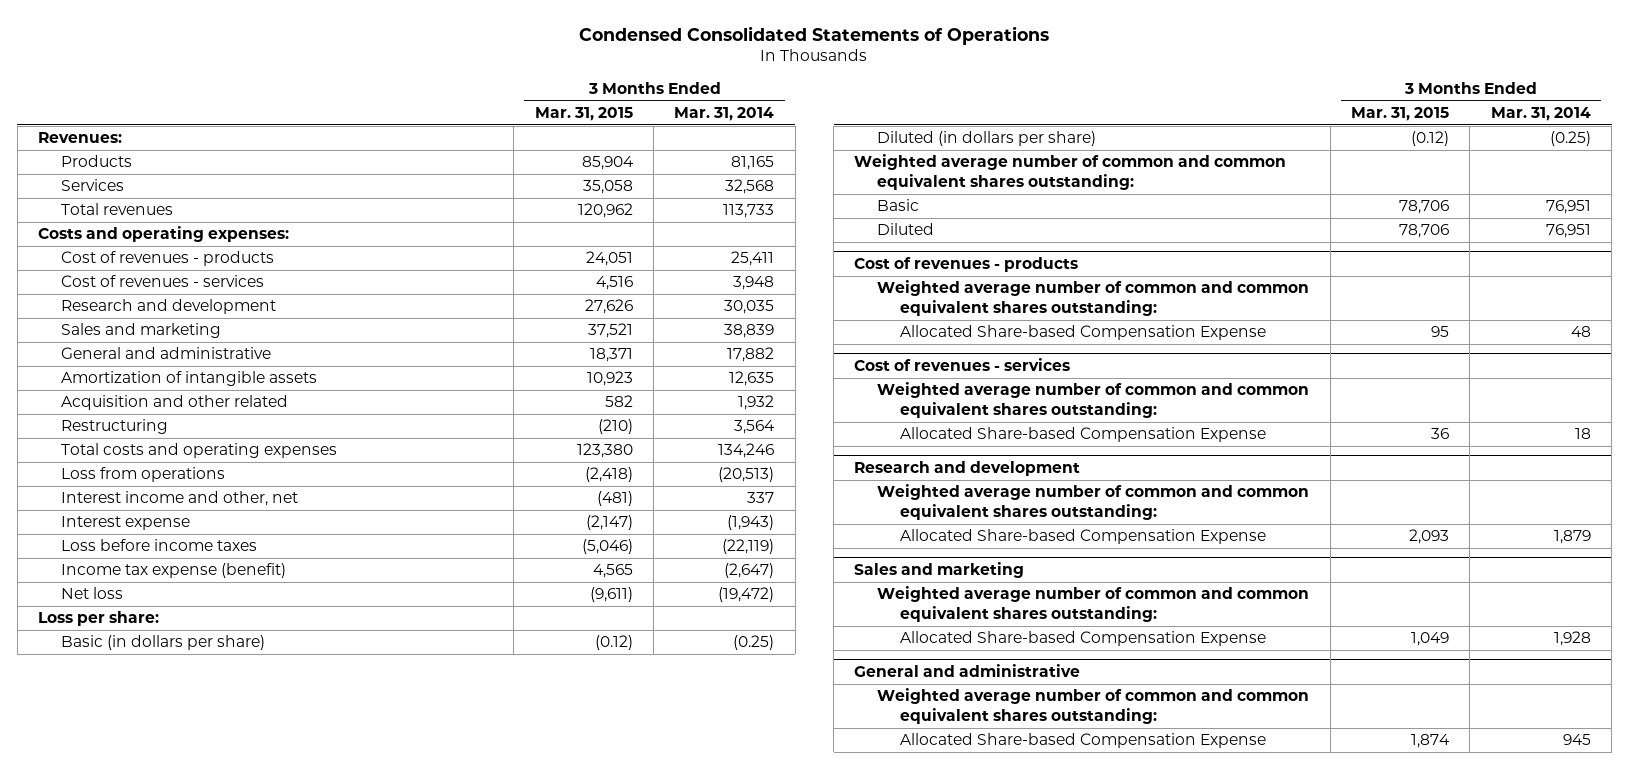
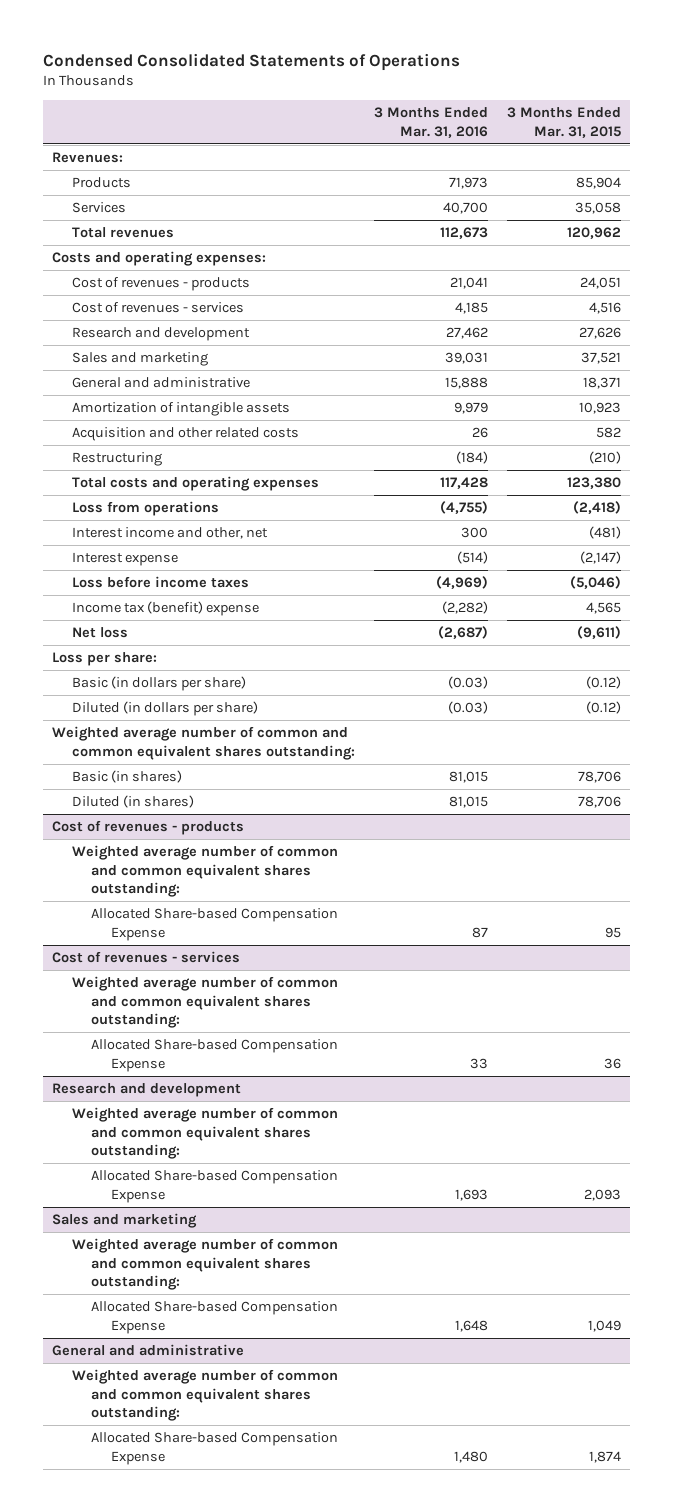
[674,107,775,122] Mar. 31, 2014 -> none
none -> [373,107,488,138] 3 Months Ended Mar. 31, 2016
[60,395,288,411] Acquisition and other related -> [71,427,299,442] Acquisition and other related costs
[60,563,286,579] Income tax expense (benefit) -> [71,601,259,617] Income tax (benefit) expense
[877,199,920,212] Basic -> [71,770,182,784] Basic (in shares)
[877,223,935,236] Diluted -> [71,795,194,809] Diluted (in shares)

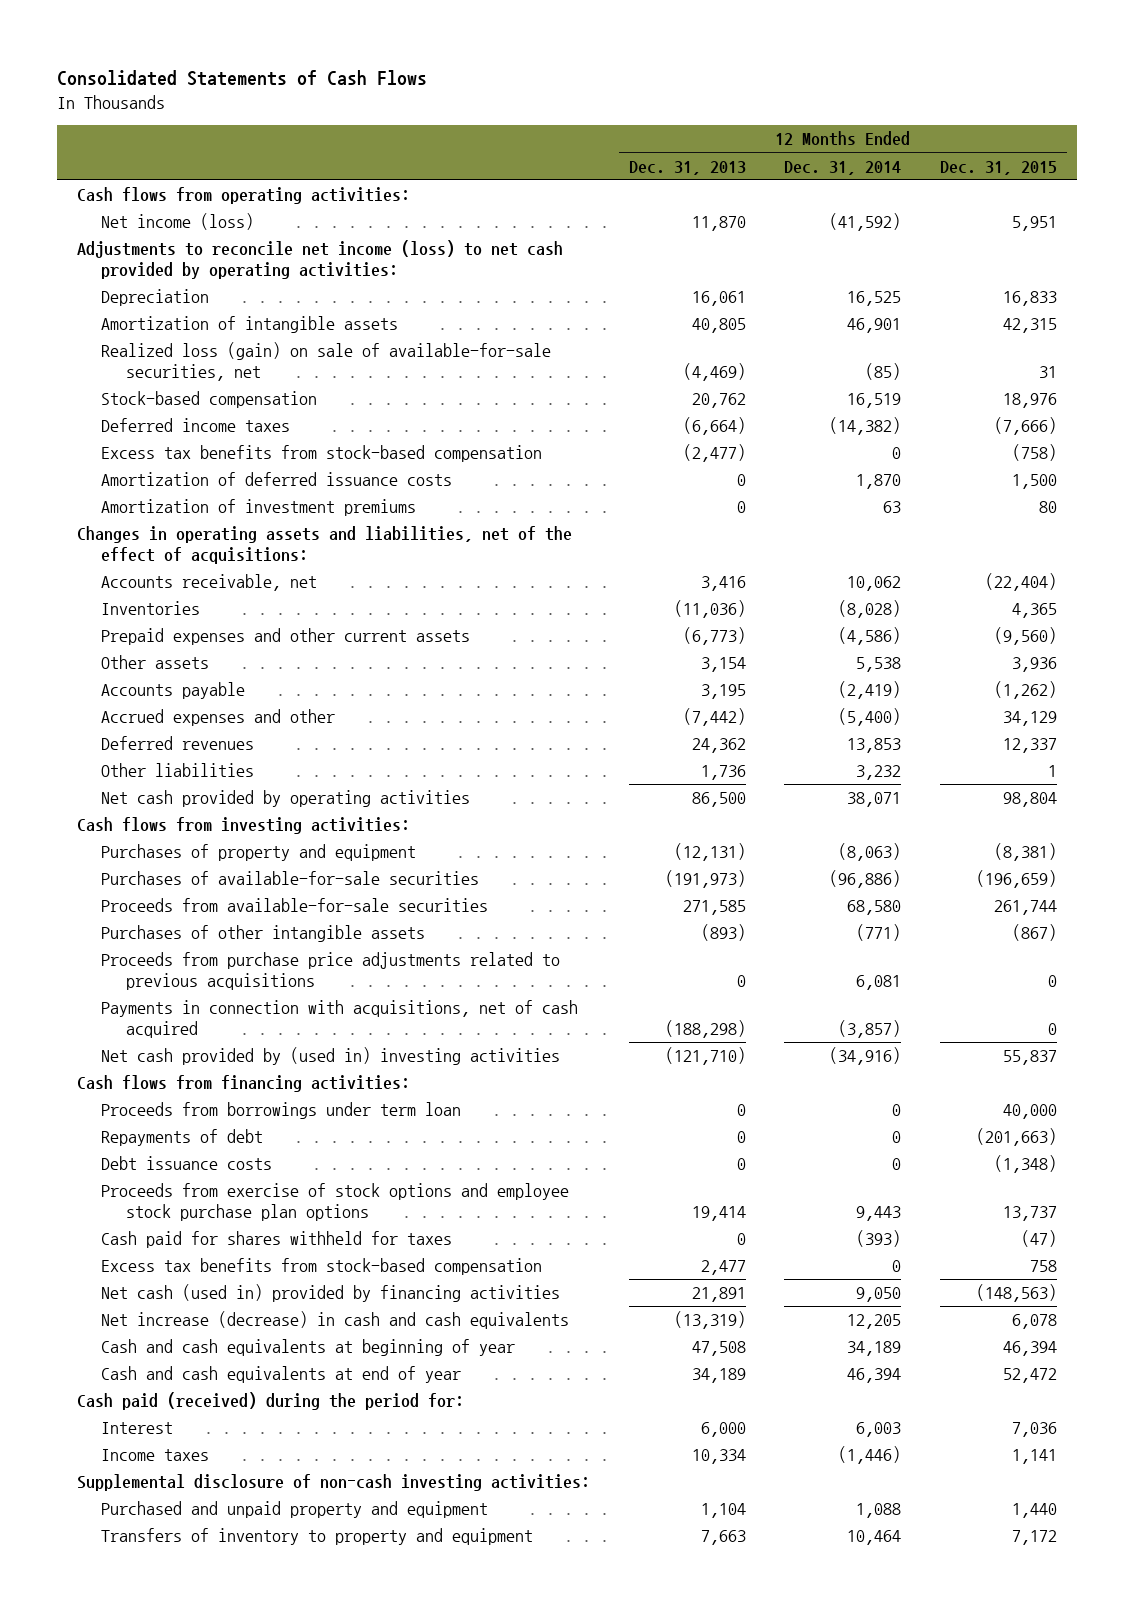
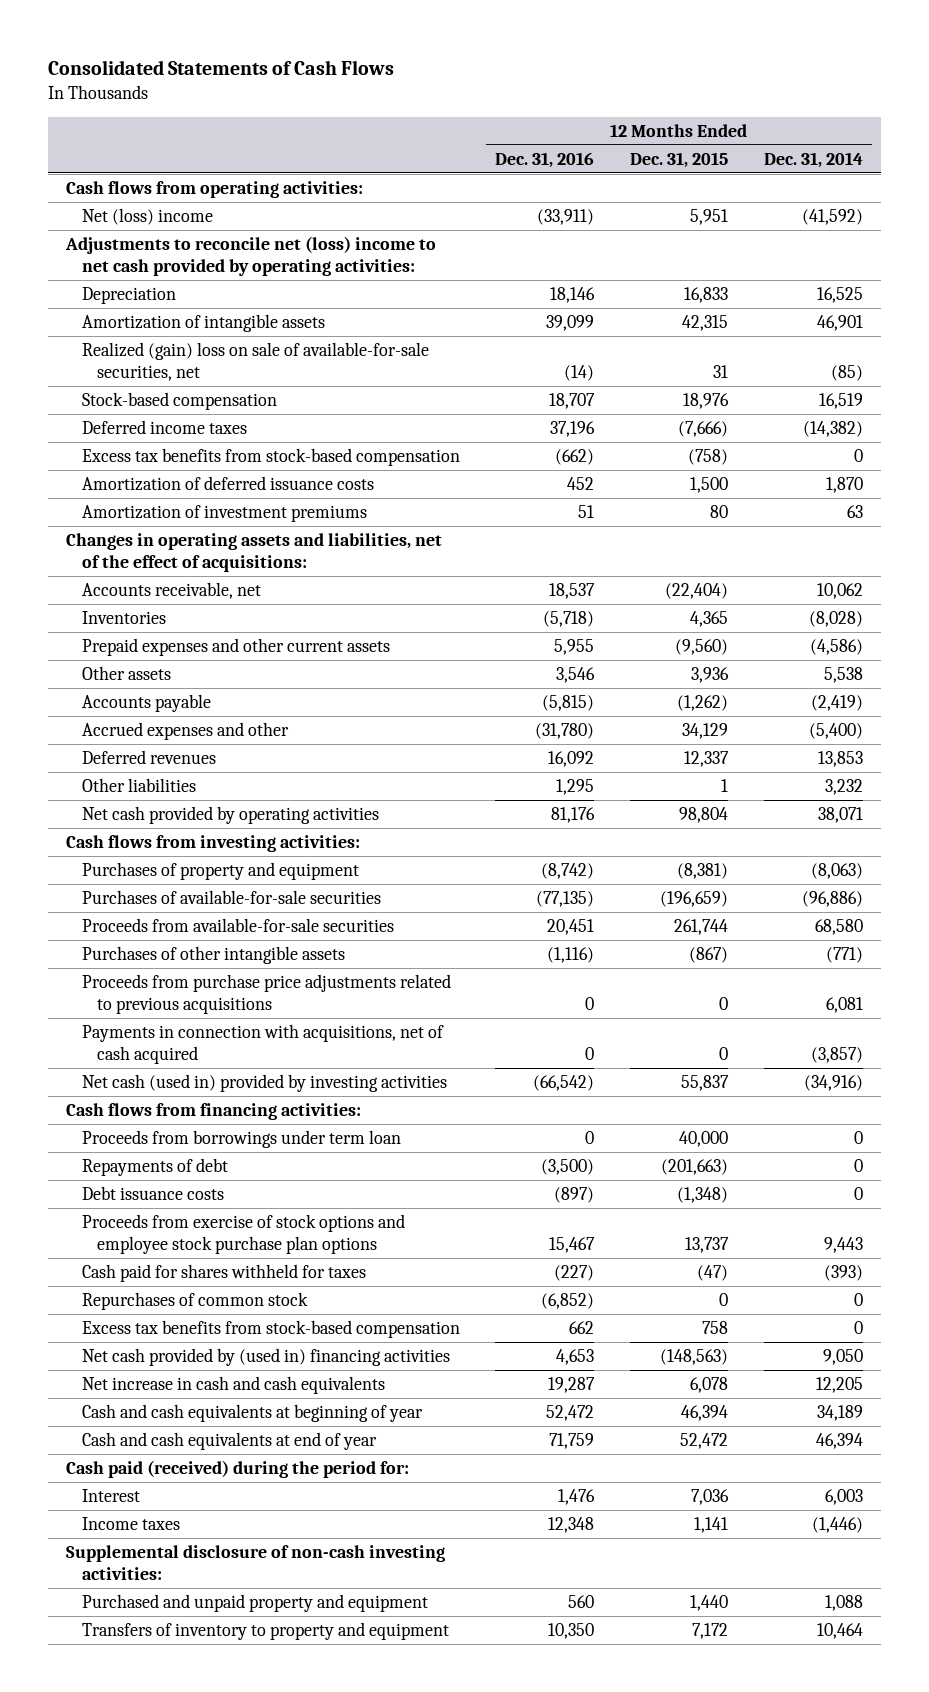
[628,160,746,175] Dec. 31, 2013 -> none
none -> [495,151,595,168] Dec. 31, 2016
[101,213,255,231] Net income (loss) -> [81,208,213,226] Net (loss) income
[76,240,563,279] Adjustments to reconcile net income (loss) to net cash provided by operating activities: -> [65,236,437,277] Adjustments to reconcile net (loss) income to net cash provided by operating activities:
[101,342,552,381] Realized loss (gain) on sale of available-for-sale securities, net -> [81,342,429,382] Realized (gain) loss on sale of available-for-sale securities, net
[101,1047,561,1066] Net cash provided by (used in) investing activities -> [81,1074,447,1093] Net cash (used in) provided by investing activities
none -> [81,1292,308,1311] Repurchases of common stock
[101,1284,561,1303] Net cash (used in) provided by financing activities -> [81,1348,450,1367] Net cash provided by (used in) financing activities
[101,1311,570,1330] Net increase (decrease) in cash and cash equivalents -> [81,1376,385,1395] Net increase in cash and cash equivalents

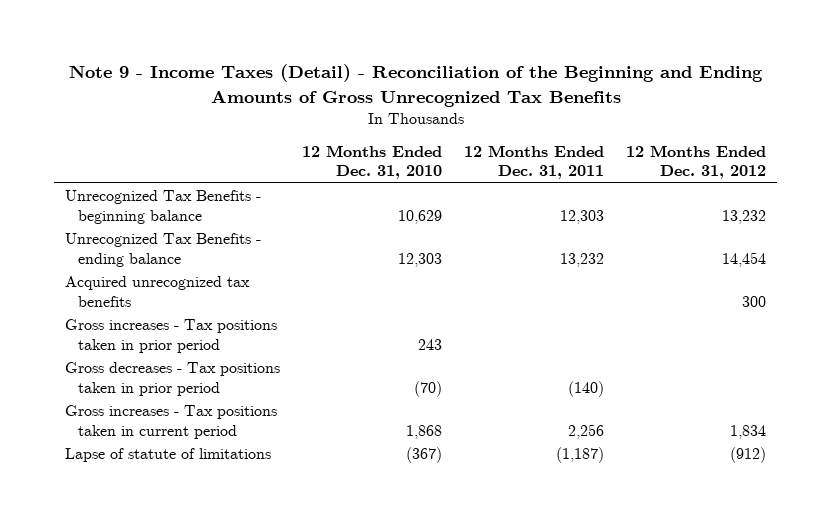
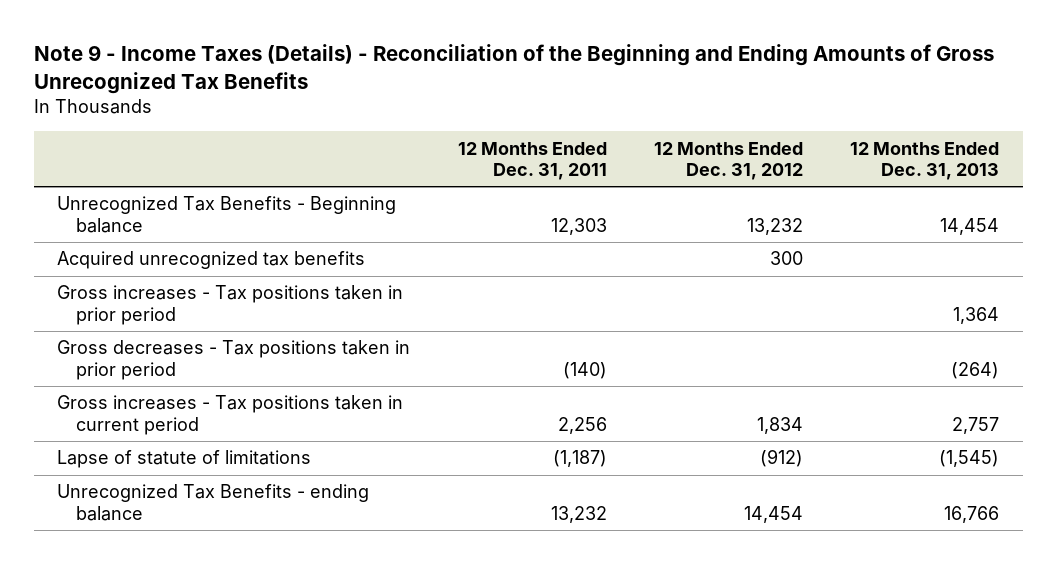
[68,64,763,107] Note 9 - Income Taxes (Detail) - Reconciliation of the Beginning and Ending Amounts of Gross Unrecognized Tax Benefits -> [33,44,994,95] Note 9 - Income Taxes (Details) - Reconciliation of the Beginning and Ending Amounts of Gross Unrecognized Tax Benefits
[302,144,443,180] 12 Months Ended Dec. 31, 2010 -> none
none -> [850,141,1000,181] 12 Months Ended Dec. 31, 2013
[65,190,262,224] Unrecognized Tax Benefits - beginning balance -> [57,196,397,233] Unrecognized Tax Benefits - Beginning balance
[65,233,262,267] Unrecognized Tax Benefits - ending balance -> [57,484,370,521] Unrecognized Tax Benefits - ending balance

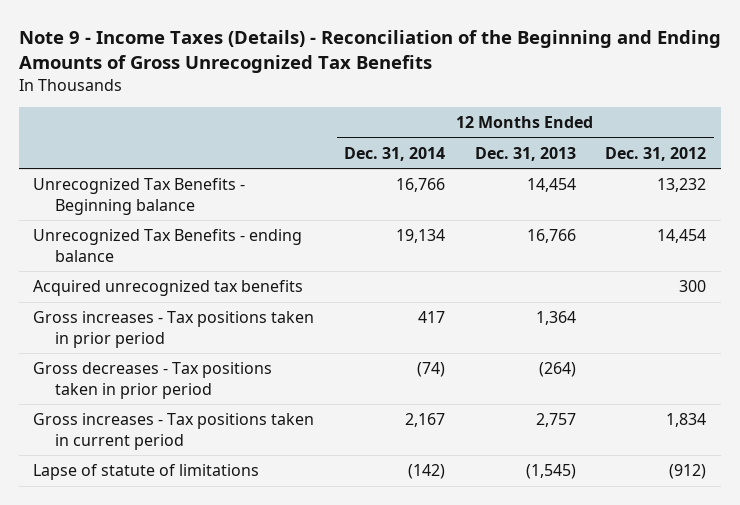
[457,141,607,181] 12 Months Ended Dec. 31, 2011 -> none
none -> [344,146,446,161] Dec. 31, 2014
[57,484,370,521] Unrecognized Tax Benefits - ending balance -> [33,229,303,262] Unrecognized Tax Benefits - ending balance

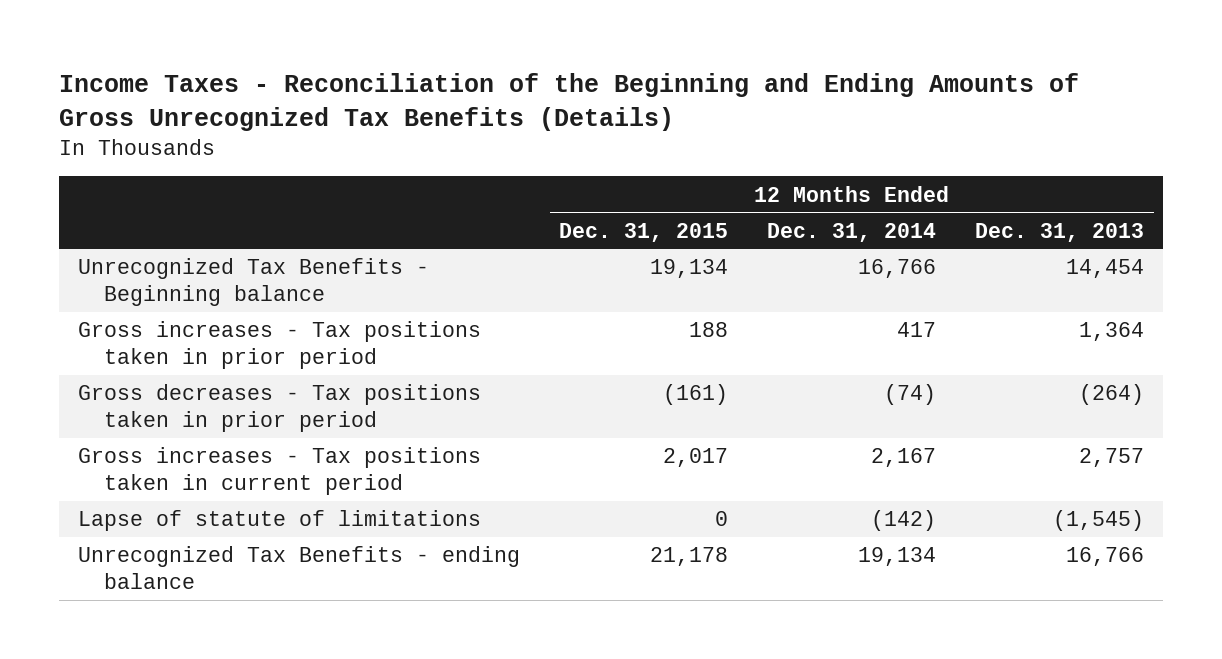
[18,29,721,73] Note 9 - Income Taxes (Details) - Reconciliation of the Beginning and Ending Amounts of Gross Unrecognized Tax Benefits -> [59,73,1080,131] Income Taxes - Reconciliation of the Beginning and Ending Amounts of Gross Unrecognized Tax Benefits (Details)
[605,146,707,161] Dec. 31, 2012 -> none
none -> [559,222,729,242] Dec. 31, 2015
[33,280,304,297] Acquired unrecognized tax benefits -> none
[33,229,303,262] Unrecognized Tax Benefits - ending balance -> [78,546,521,590] Unrecognized Tax Benefits - ending balance

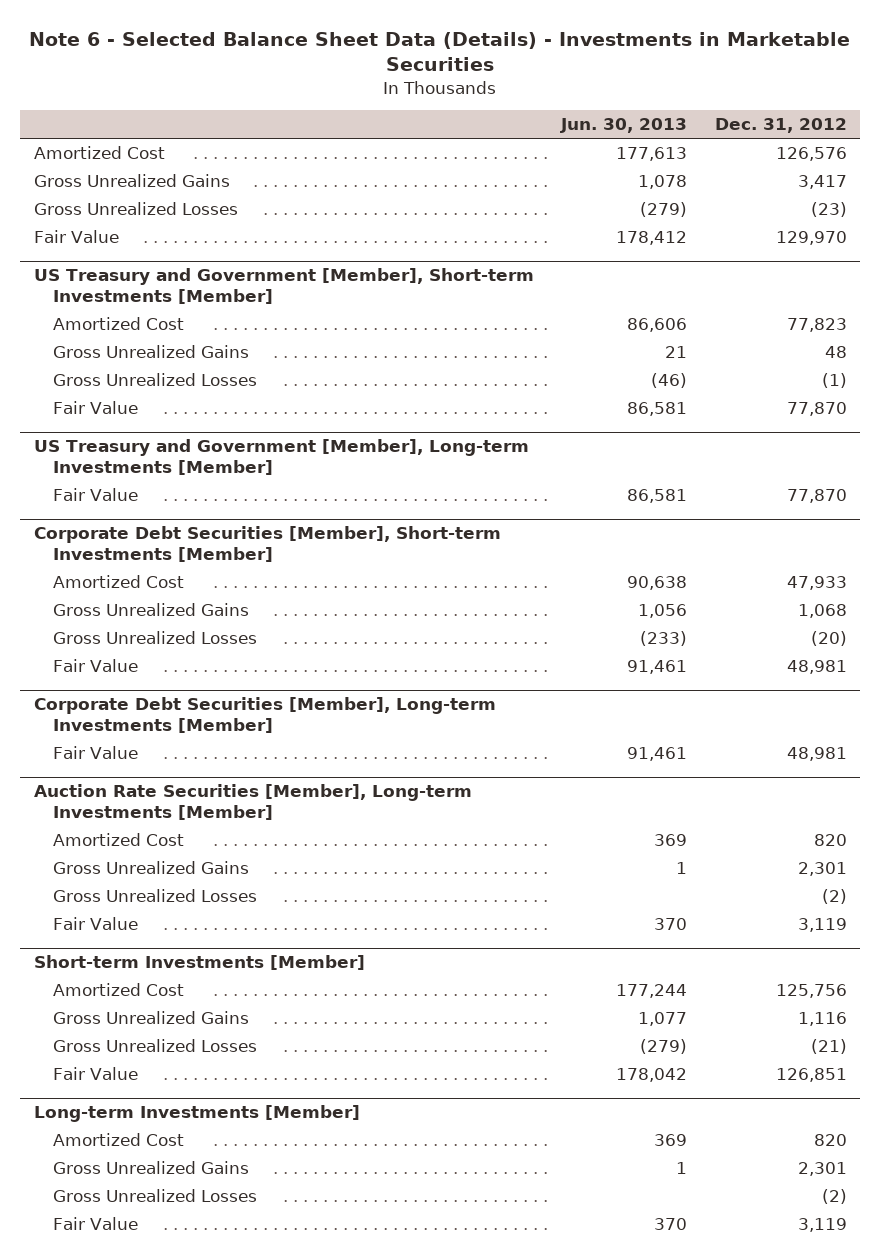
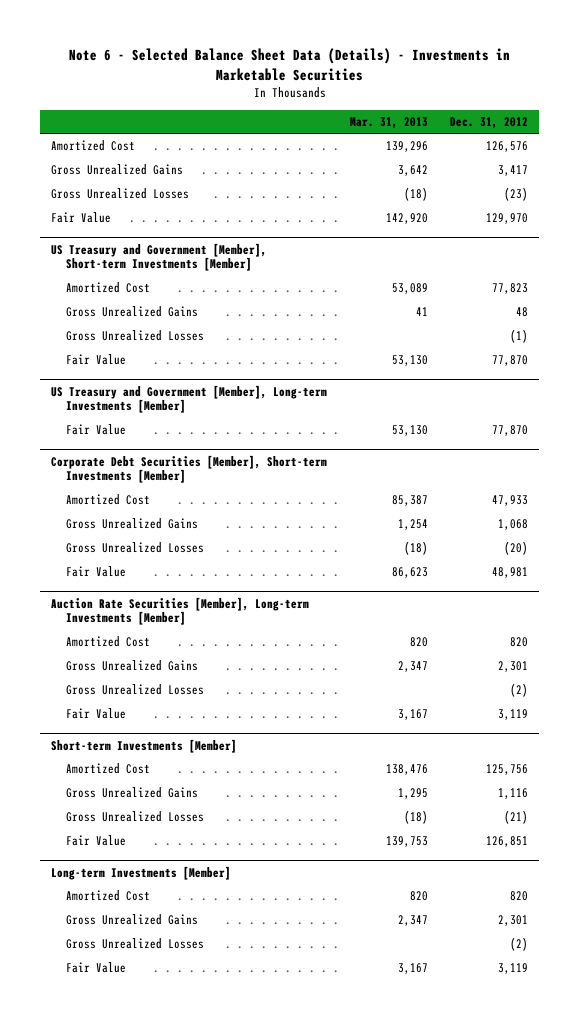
[560,117,688,133] Jun. 30, 2013 -> none
none -> [349,116,428,129] Mar. 31, 2013
[34,697,497,733] Corporate Debt Securities [Member], Long-term Investments [Member] -> none
[53,746,139,760] Fair Value -> none

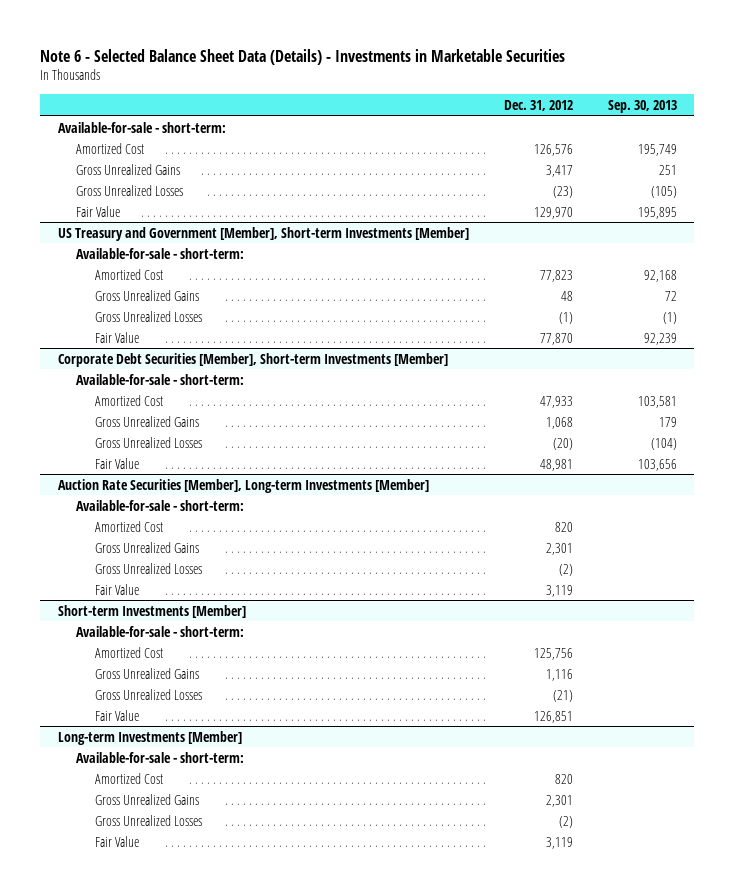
[349,116,428,129] Mar. 31, 2013 -> none
none -> [607,99,677,113] Sep. 30, 2013
none -> [57,121,226,133] Available-for-sale - short-term:
none -> [76,247,245,259] Available-for-sale - short-term:
[51,384,328,414] US Treasury and Government [Member], Long-term Investments [Member] -> none
[66,424,127,436] Fair Value -> none
none -> [76,373,245,385] Available-for-sale - short-term:
none -> [76,499,245,511] Available-for-sale - short-term:
none -> [76,625,245,637] Available-for-sale - short-term:
none -> [76,751,245,763] Available-for-sale - short-term:

